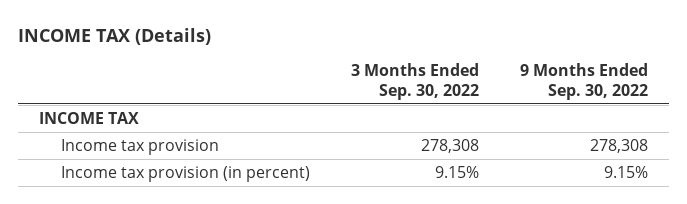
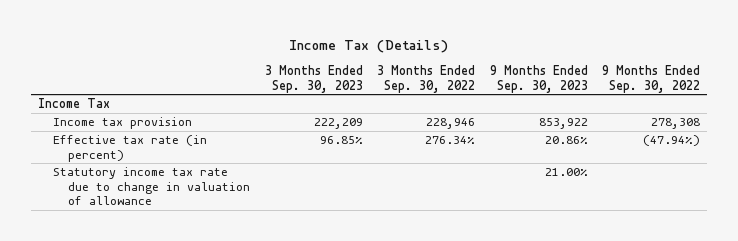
[18,28,212,46] INCOME TAX (Details) -> [289,39,449,53] Income Tax (Details)
none -> [264,65,363,93] 3 Months Ended Sep. 30, 2023
none -> [489,65,588,93] 9 Months Ended Sep. 30, 2023
[38,112,139,125] INCOME TAX -> [38,98,111,109] Income Tax
[421,139,480,154] 278,308 -> [426,118,476,130] 228,946
[60,166,310,183] Income tax provision (in percent) -> [53,135,208,162] Effective tax rate (in percent)
[435,166,480,179] 9.15% -> [425,136,476,145] 276.34%
[604,166,649,179] 9.15% -> [643,135,701,147] (47.94%)
none -> [53,167,251,206] Statutory income tax rate due to change in valuation of allowance

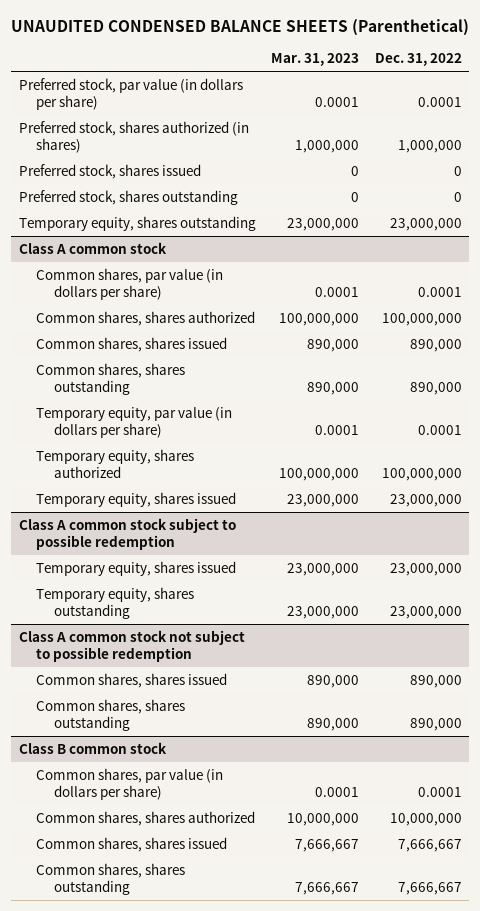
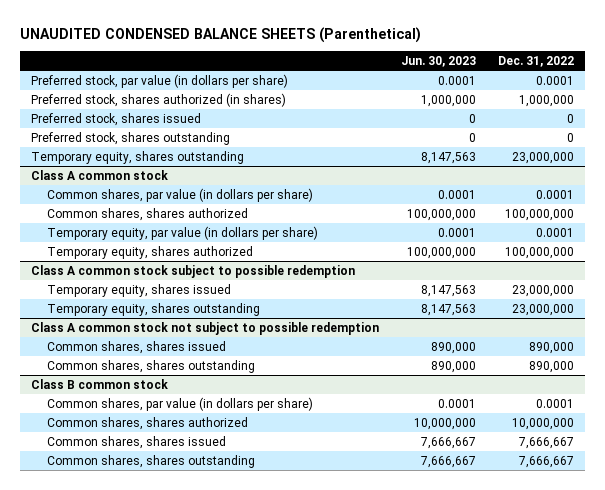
[271,52,360,66] Mar. 31, 2023 -> none
none -> [400,56,476,68] Jun. 30, 2023
[36,336,228,352] Common shares, shares issued -> none
[36,362,186,396] Common shares, shares outstanding -> none
[36,491,237,507] Temporary equity, shares issued -> none

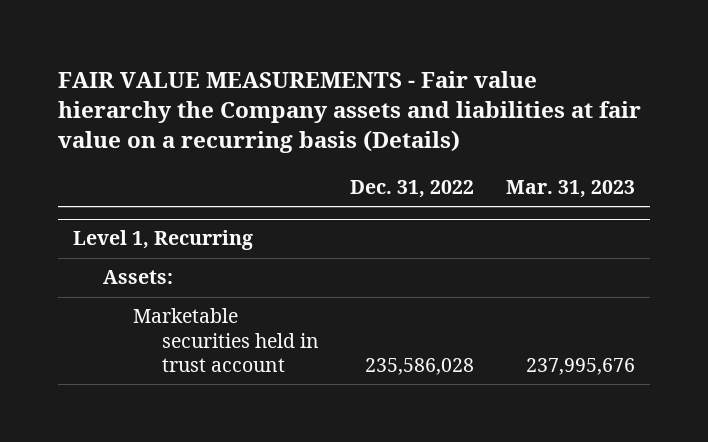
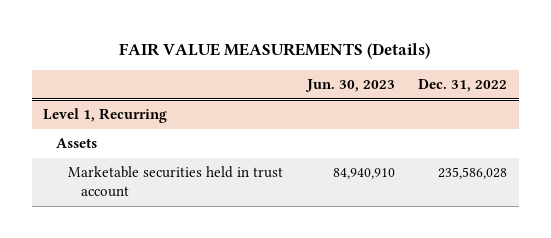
[57,70,641,154] FAIR VALUE MEASUREMENTS - Fair value hierarchy the Company assets and liabilities at fair value on a recurring basis (Details) -> [119,42,431,59] FAIR VALUE MEASUREMENTS (Details)
[505,179,635,198] Mar. 31, 2023 -> none
none -> [304,79,395,93] Jun. 30, 2023
[103,270,174,285] Assets: -> [55,138,97,149] Assets

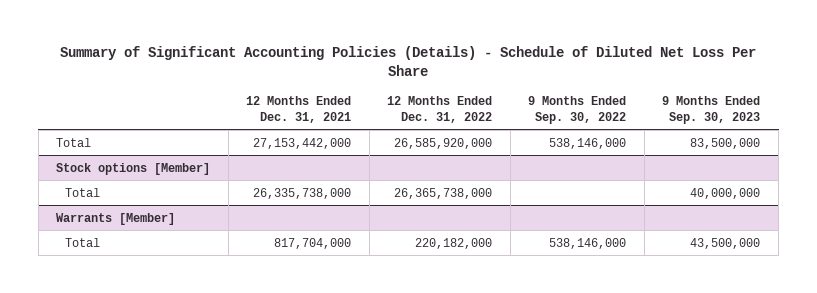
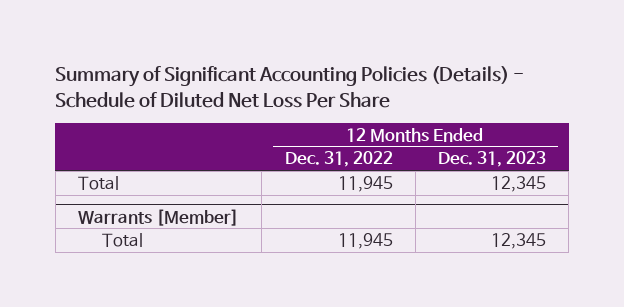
[246,95,352,123] 12 Months Ended Dec. 31, 2021 -> none
[528,95,627,124] 9 Months Ended Sep. 30, 2022 -> none
[662,95,761,124] 9 Months Ended Sep. 30, 2023 -> none
none -> [438,151,547,168] Dec. 31, 2023
[56,162,211,175] Stock options [Member] -> none
[65,187,101,197] Total -> none
[394,137,493,149] 26,585,920,000 -> [337,175,393,192] 11,945
[415,237,493,249] 220,182,000 -> [337,232,393,249] 11,945

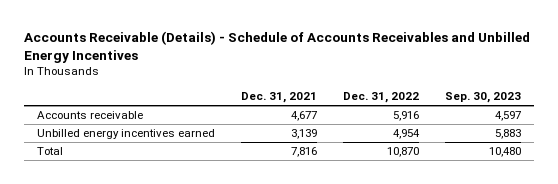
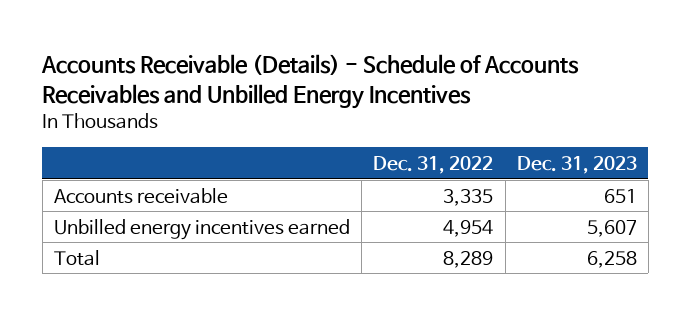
[240,92,317,104] Dec. 31, 2021 -> none
[444,92,521,104] Sep. 30, 2023 -> none
none -> [516,155,637,174] Dec. 31, 2023
[392,111,419,122] 5,916 -> [443,188,494,206] 3,335
[386,147,419,158] 10,870 -> [443,250,494,268] 8,289

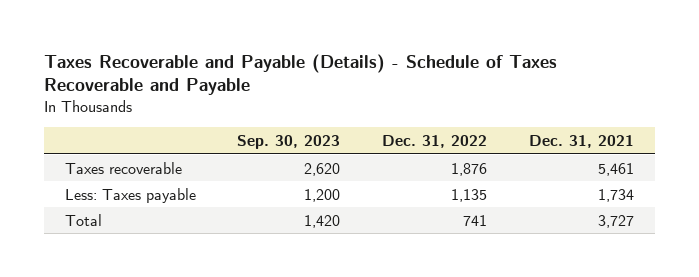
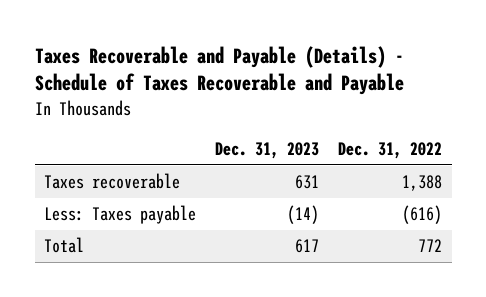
[237,134,341,149] Sep. 30, 2023 -> none
[528,134,634,148] Dec. 31, 2021 -> none
none -> [215,142,320,160] Dec. 31, 2023
[451,162,488,176] 1,876 -> [402,175,443,192] 1,388
[451,188,488,202] 1,135 -> [402,205,443,225] (616)
[463,214,488,226] 741 -> [418,239,443,253] 772

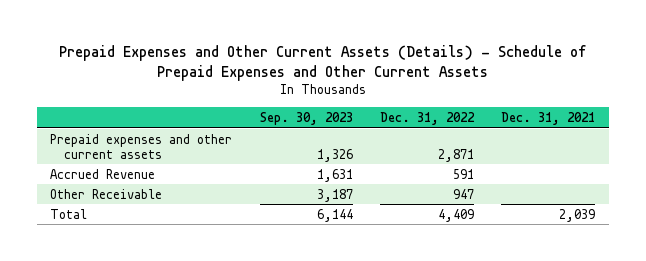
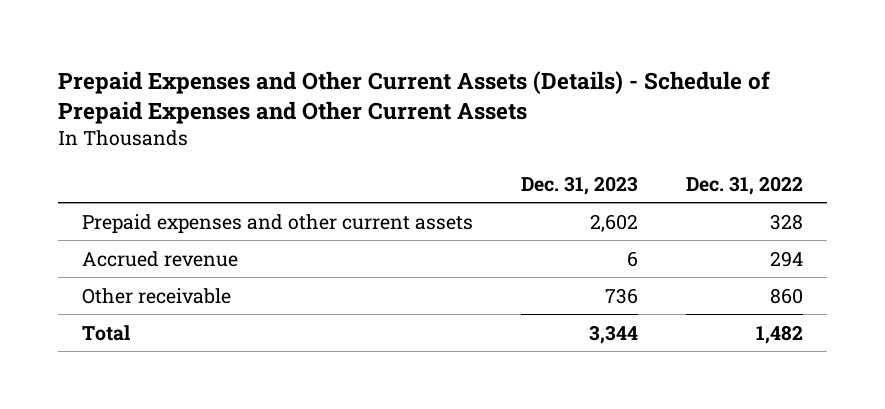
[259,112,353,126] Sep. 30, 2023 -> none
[501,112,596,126] Dec. 31, 2021 -> none
none -> [520,175,638,195] Dec. 31, 2023
[438,148,475,162] 2,871 -> [769,213,803,230] 328
[50,168,156,179] Accrued Revenue -> [82,250,239,267] Accrued revenue
[453,168,475,179] 591 -> [769,250,803,267] 294
[50,188,163,199] Other Receivable -> [82,287,232,304] Other receivable
[453,188,475,199] 947 -> [769,287,803,304] 860
[438,208,475,222] 4,409 -> [755,324,803,344] 1,482

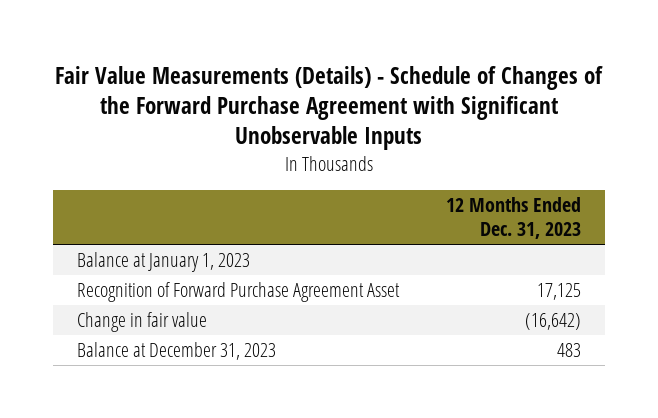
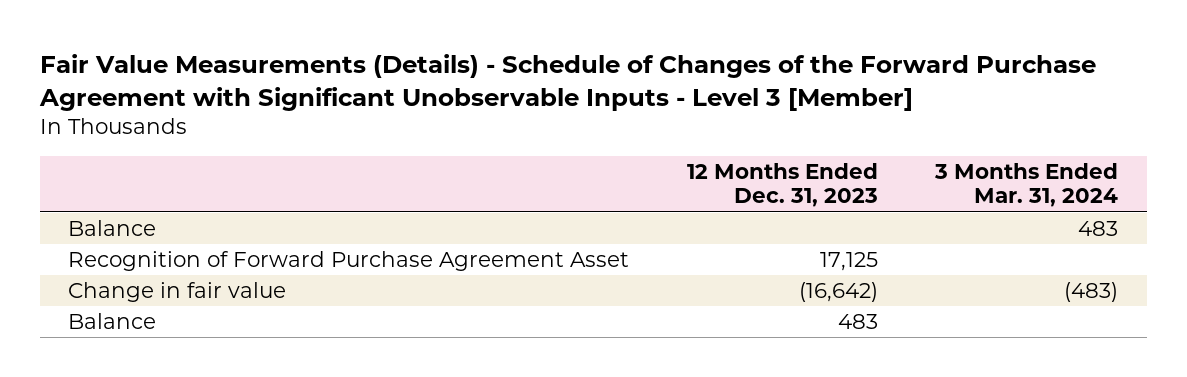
[55,65,604,151] Fair Value Measurements (Details) - Schedule of Changes of the Forward Purchase Agreement with Significant Unobservable Inputs -> [38,53,1096,111] Fair Value Measurements (Details) - Schedule of Changes of the Forward Purchase Agreement with Significant Unobservable Inputs - Level 3 [Member]
none -> [934,162,1119,208] 3 Months Ended Mar. 31, 2024
[77,252,251,273] Balance at January 1, 2023 -> [68,220,157,237] Balance
[77,342,277,361] Balance at December 31, 2023 -> [68,313,157,330] Balance

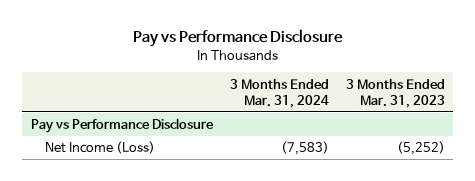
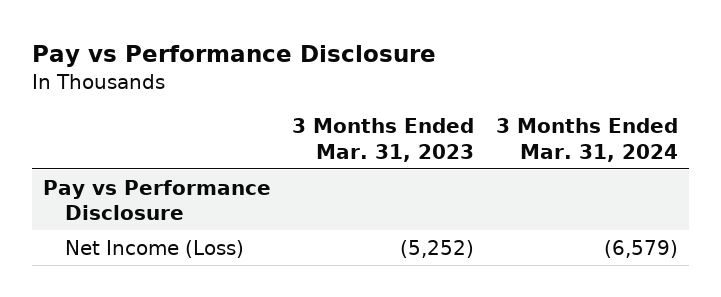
[280,141,329,156] (7,583) -> [604,239,679,258] (6,579)

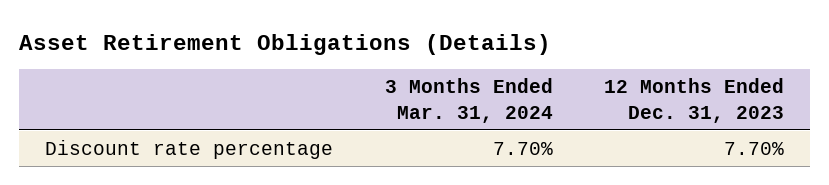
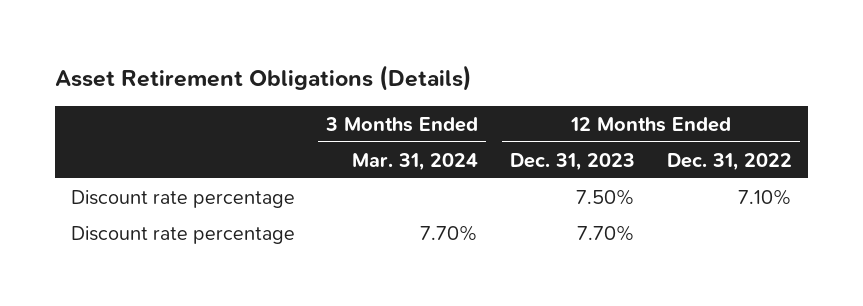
none -> [667,152,793,171] Dec. 31, 2022
none -> [70,189,295,208] Discount rate percentage

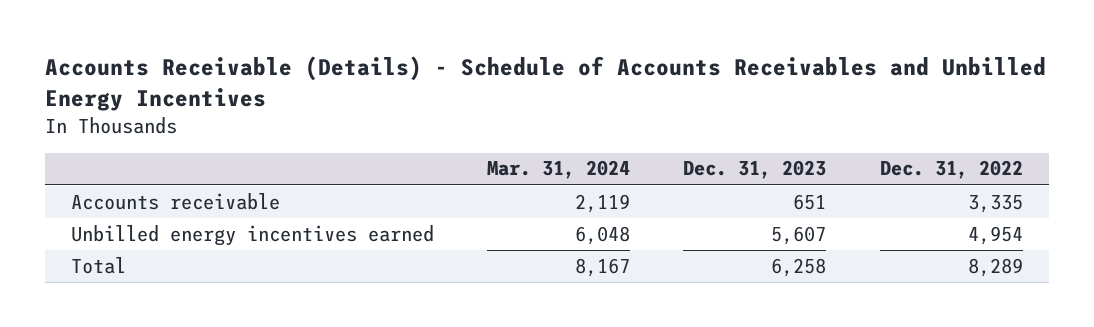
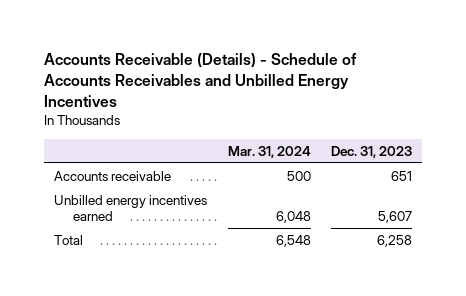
[879,160,1023,180] Dec. 31, 2022 -> none
[575,193,631,213] 2,119 -> [286,171,311,182] 500
[575,257,631,277] 8,167 -> [275,235,311,248] 6,548

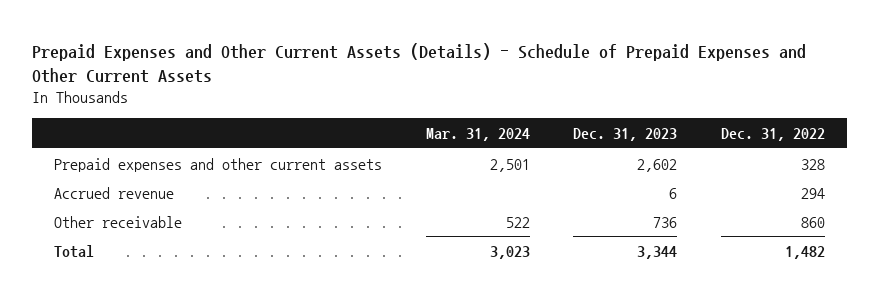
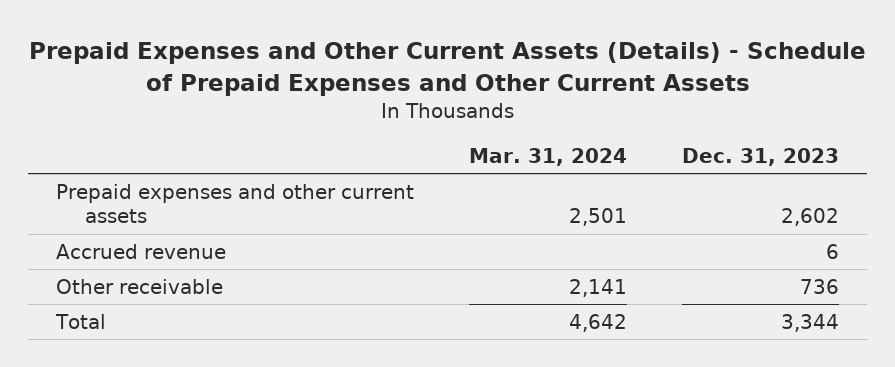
[721,127,826,141] Dec. 31, 2022 -> none
[505,216,530,228] 522 -> [569,278,628,297] 2,141
[489,245,530,259] 3,023 -> [569,313,628,332] 4,642

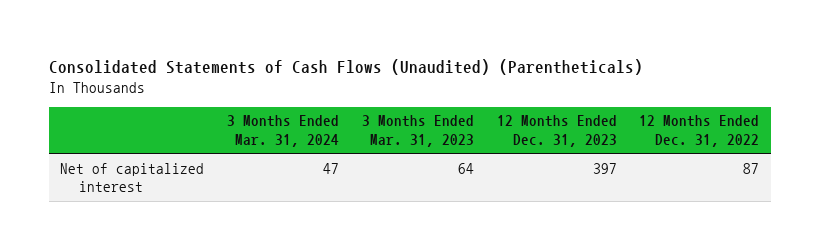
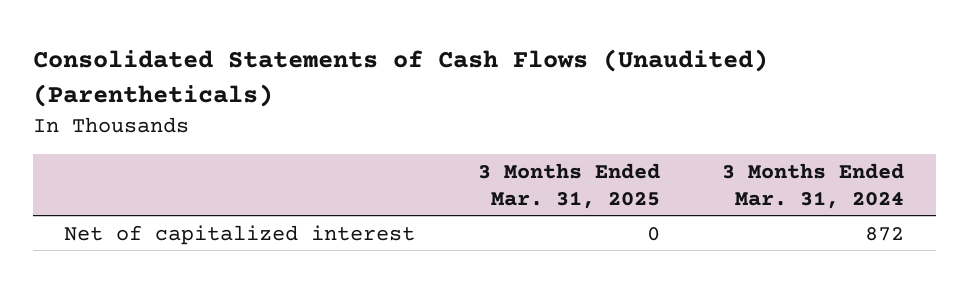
[361,115,474,148] 3 Months Ended Mar. 31, 2023 -> none
[496,115,617,148] 12 Months Ended Dec. 31, 2023 -> none
[639,115,760,148] 12 Months Ended Dec. 31, 2022 -> none
none -> [477,162,660,209] 3 Months Ended Mar. 31, 2025
[322,162,339,174] 47 -> [865,226,905,241] 872

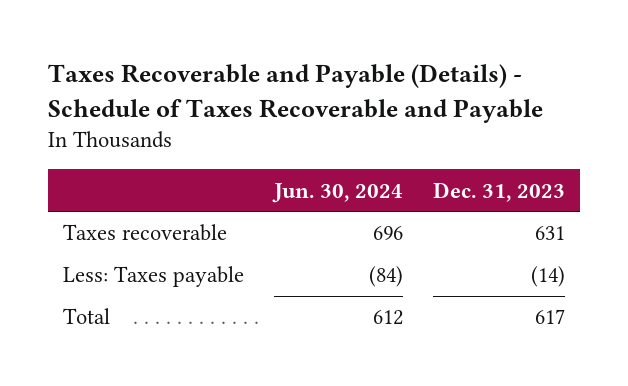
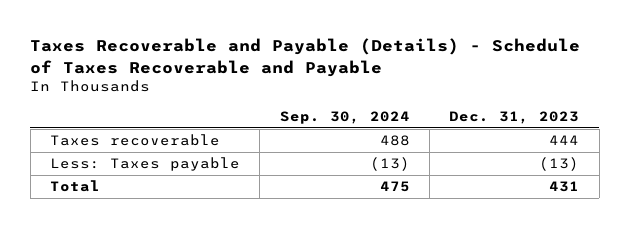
[272,182,404,203] Jun. 30, 2024 -> none
none -> [279,111,410,125] Sep. 30, 2024
[535,226,566,241] 631 -> [549,135,580,146] 444
[531,266,566,288] (14) -> [539,157,580,172] (13)
[535,309,566,325] 617 -> [549,181,580,193] 431

